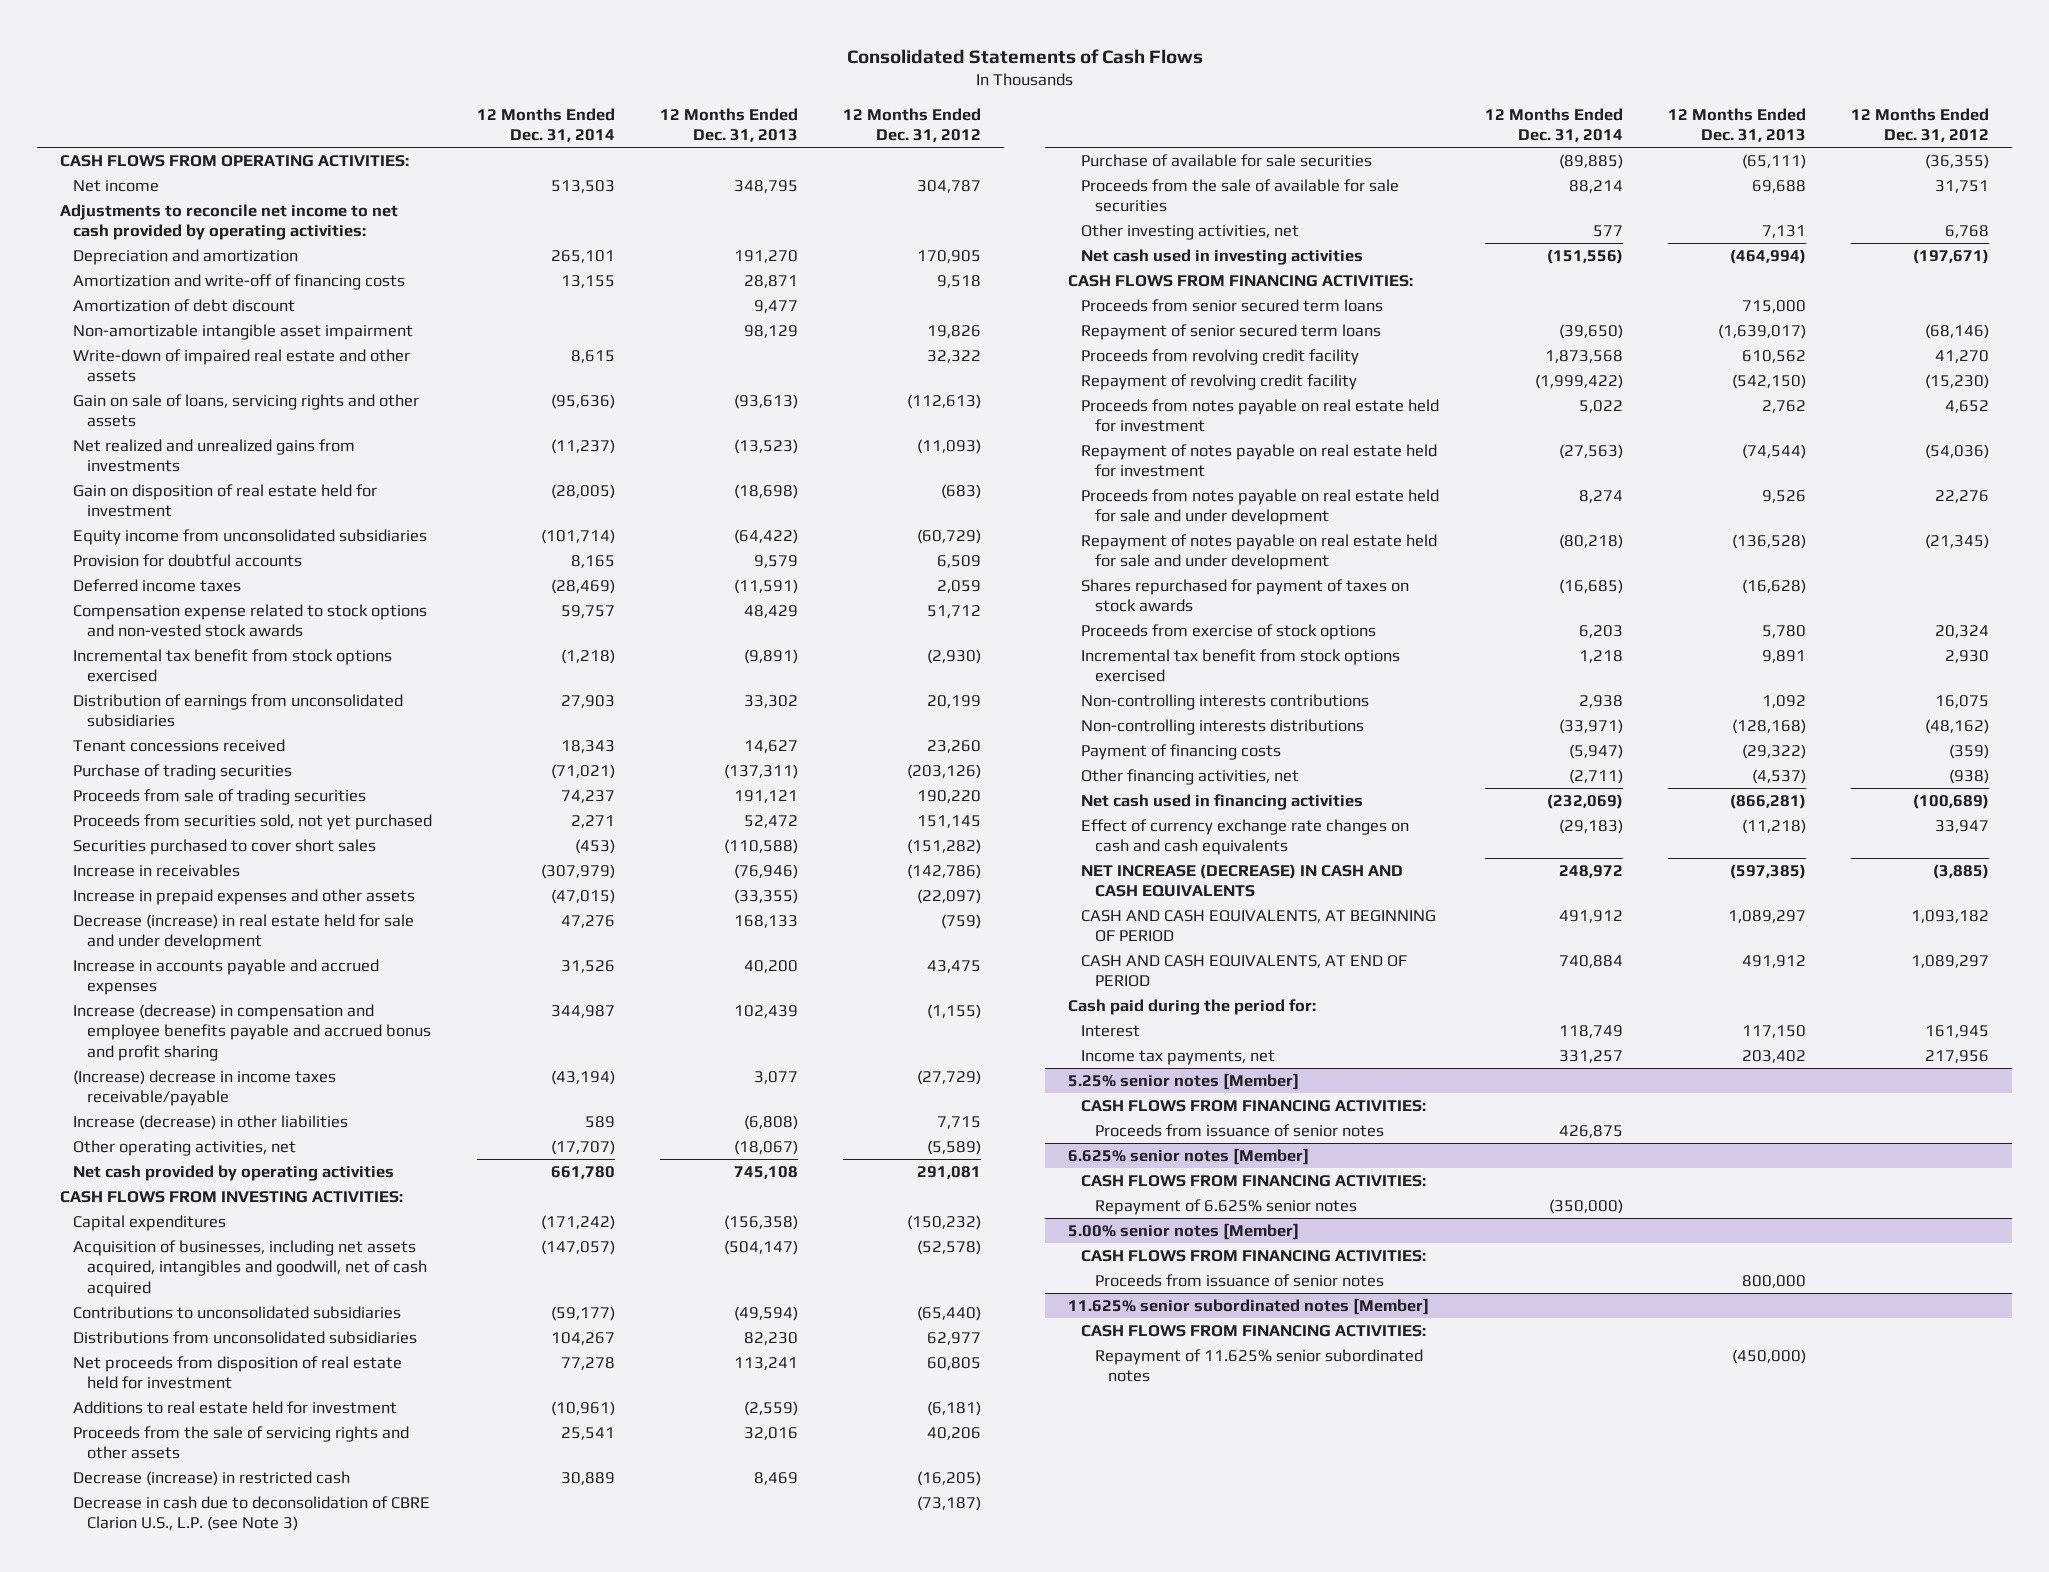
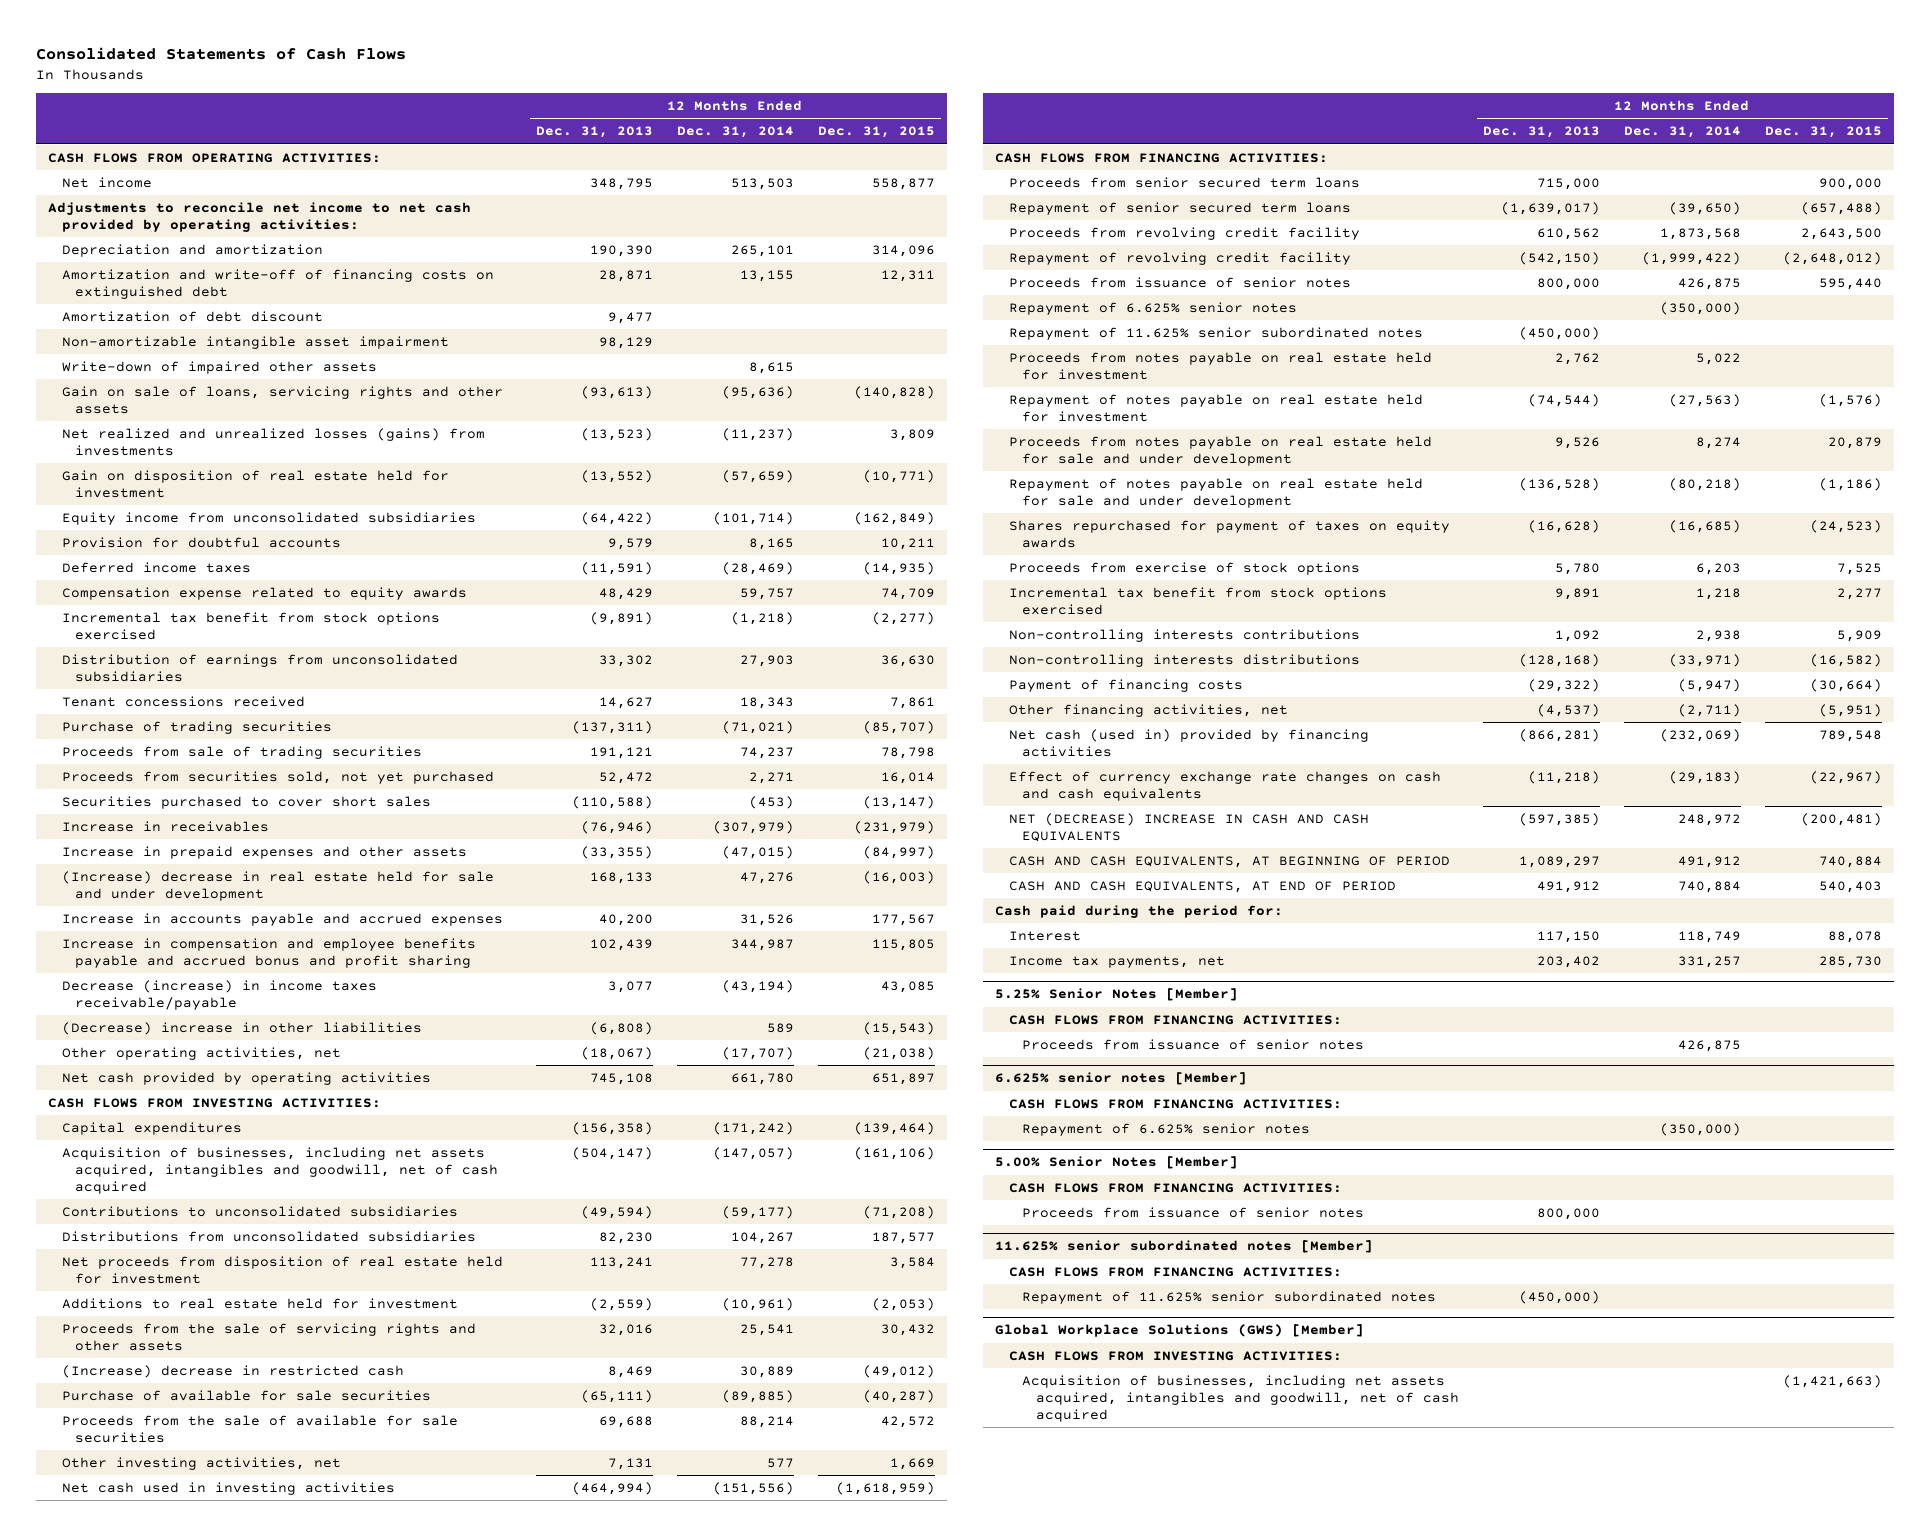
[843,107,982,142] 12 Months Ended Dec. 31, 2012 -> none
none -> [817,126,935,139] Dec. 31, 2015
[734,249,799,263] 191,270 -> [589,244,653,257] 190,390
[73,273,406,290] Amortization and write-off of financing costs -> [61,268,494,300] Amortization and write-off of financing costs on extinguished debt
[73,348,411,383] Write-down of impaired real estate and other assets -> [61,360,377,374] Write-down of impaired other assets
[73,438,356,473] Net realized and unrealized gains from investments -> [61,427,485,457] Net realized and unrealized losses (gains) from investments
[551,483,616,499] (28,005) -> [721,469,794,483] (57,659)
[734,483,799,499] (18,698) -> [580,469,653,483] (13,552)
[73,603,428,638] Compensation expense related to stock options and non-vested stock awards -> [61,586,467,600] Compensation expense related to equity awards
[73,913,415,951] Decrease (increase) in real estate held for sale and under development -> [61,870,494,902] (Increase) decrease in real estate held for sale and under development
[73,1003,431,1061] Increase (decrease) in compensation and employee benefits payable and accrued bonus and profit sharing -> [61,937,476,969] Increase in compensation and employee benefits payable and accrued bonus and profit sharing
[73,1069,337,1107] (Increase) decrease in income taxes receivable/payable -> [61,979,377,1011] Decrease (increase) in income taxes receivable/payable
[73,1114,349,1130] Increase (decrease) in other liabilities -> [61,1021,422,1035] (Decrease) increase in other liabilities
[73,1495,431,1532] Decrease in cash due to deconsolidation of CBRE Clarion U.S., L.P. (see Note 3) -> none
[73,1470,351,1486] Decrease (increase) in restricted cash -> [61,1364,404,1378] (Increase) decrease in restricted cash
none -> [1008,276,1351,288] Proceeds from issuance of senior notes
none -> [1008,301,1297,315] Repayment of 6.625% senior notes
none -> [1008,326,1423,340] Repayment of 11.625% senior subordinated notes
[1081,578,1410,613] Shares repurchased for payment of taxes on stock awards -> [1008,519,1450,549] Shares repurchased for payment of taxes on equity awards
[1081,793,1364,810] Net cash used in financing activities -> [1008,728,1369,758] Net cash (used in) provided by financing activities
[1081,863,1404,898] NET INCREASE (DECREASE) IN CASH AND CASH EQUIVALENTS -> [1008,812,1369,843] NET (DECREASE) INCREASE IN CASH AND CASH EQUIVALENTS
[1067,1072,1299,1090] 5.25% senior notes [Member] -> [995,988,1239,1002] 5.25% Senior Notes [Member]
[1067,1222,1299,1240] 5.00% senior notes [Member] -> [995,1156,1239,1170] 5.00% Senior Notes [Member]
none -> [995,1324,1365,1338] Global Workplace Solutions (GWS) [Member]
none -> [1008,1350,1342,1361] CASH FLOWS FROM INVESTING ACTIVITIES:
none -> [1022,1374,1459,1423] Acquisition of businesses, including net assets acquired, intangibles and goodwill, net of cash acquired

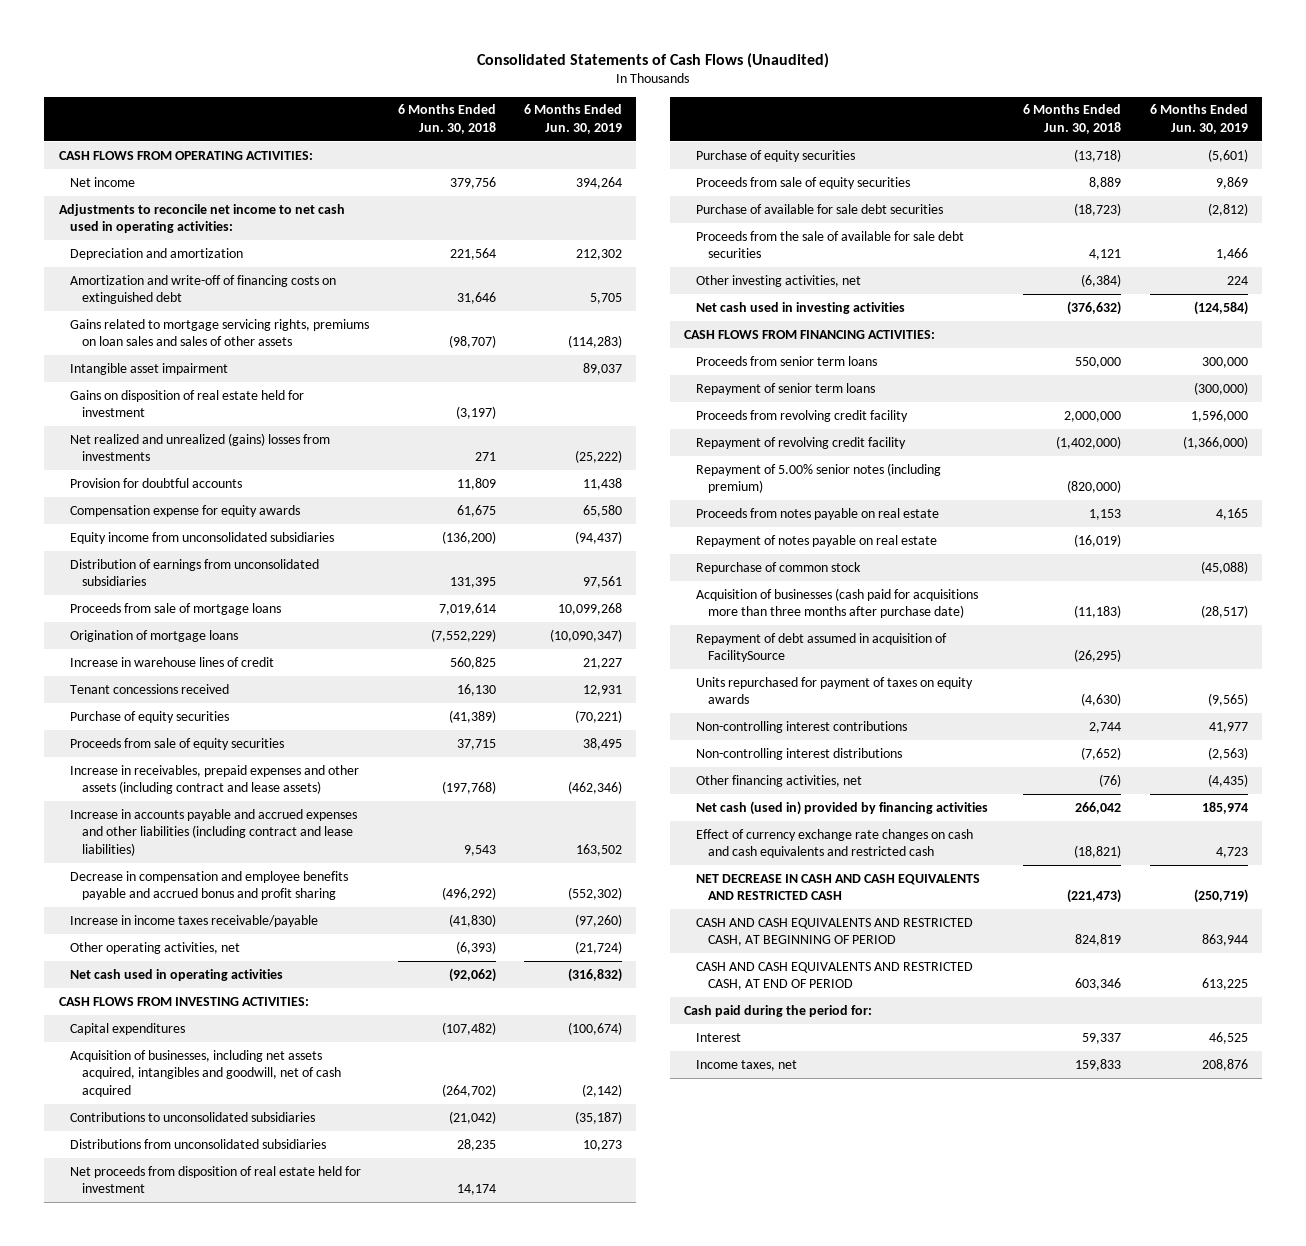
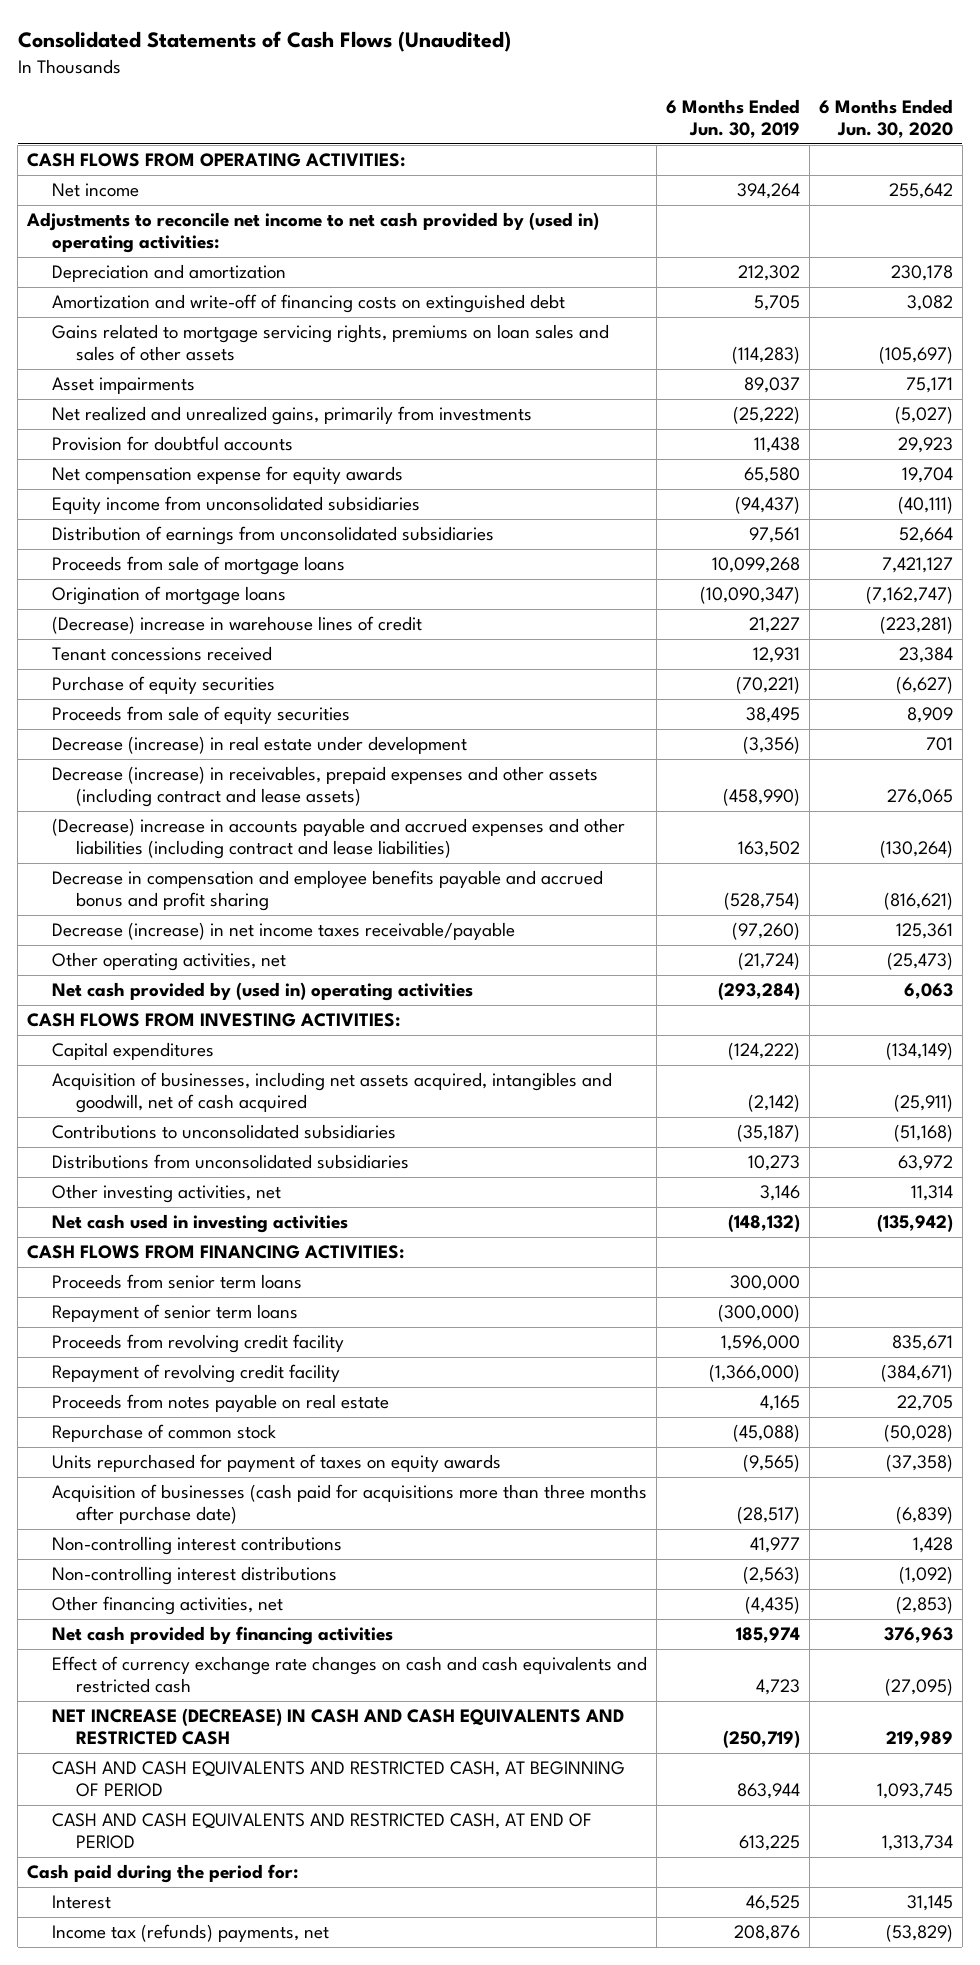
[397,104,496,134] 6 Months Ended Jun. 30, 2018 -> none
none -> [818,99,953,139] 6 Months Ended Jun. 30, 2020
[58,203,345,234] Adjustments to reconcile net income to net cash used in operating activities: -> [26,212,600,254] Adjustments to reconcile net income to net cash provided by (used in) operating activities:
[70,389,305,418] Gains on disposition of real estate held for investment -> none
[70,362,229,375] Intangible asset impairment -> [51,377,195,395] Asset impairments
[70,432,331,462] Net realized and unrealized (gains) losses from investments -> [51,406,532,426] Net realized and unrealized gains, primarily from investments
[70,504,301,517] Compensation expense for equity awards -> [51,466,403,485] Net compensation expense for equity awards
[70,656,275,667] Increase in warehouse lines of credit -> [51,616,422,635] (Decrease) increase in warehouse lines of credit
none -> [51,736,467,755] Decrease (increase) in real estate under development
[70,764,360,795] Increase in receivables, prepaid expenses and other assets (including contract and lease assets) -> [51,766,598,808] Decrease (increase) in receivables, prepaid expenses and other assets (including contract and lease assets)
[568,781,623,795] (462,346) -> [722,788,800,807] (458,990)
[70,808,358,856] Increase in accounts payable and accrued expenses and other liabilities (including contract and lease liabilities) -> [51,818,625,860] (Decrease) increase in accounts payable and accrued expenses and other liabilities (including contract and lease liabilities)
[568,887,623,901] (552,302) -> [723,892,800,911] (528,754)
[70,914,319,927] Increase in income taxes receivable/payable -> [51,922,515,941] Decrease (increase) in net income taxes receivable/payable
[70,968,284,981] Net cash used in operating activities -> [51,982,473,1002] Net cash provided by (used in) operating activities
[568,967,623,982] (316,832) -> [717,982,800,1001] (293,284)
[568,1021,623,1035] (100,674) -> [727,1042,800,1061] (124,222)
[70,1165,362,1194] Net proceeds from disposition of real estate held for investment -> none
[695,149,855,162] Purchase of equity securities -> none
[695,176,910,189] Proceeds from sale of equity securities -> none
[695,203,943,214] Purchase of available for sale debt securities -> none
[695,230,964,259] Proceeds from the sale of available for sale debt securities -> none
[1226,275,1248,285] 224 -> [759,1185,800,1202] 3,146
[1193,300,1248,315] (124,584) -> [727,1214,800,1233] (148,132)
[695,462,941,494] Repayment of 5.00% senior notes (including premium) -> none
[695,534,937,547] Repayment of notes payable on real estate -> none
[695,632,947,663] Repayment of debt assumed in acquisition of FacilitySource -> none
[695,587,978,619] Acquisition of businesses (cash paid for acquisitions more than three months after purchase date) -> [51,1484,647,1525] Acquisition of businesses (cash paid for acquisitions more than three months after purchase date)
[695,800,988,815] Net cash (used in) provided by financing activities -> [51,1626,393,1646] Net cash provided by financing activities
[695,873,980,901] NET DECREASE IN CASH AND CASH EQUIVALENTS AND RESTRICTED CASH -> [51,1708,624,1746] NET INCREASE (DECREASE) IN CASH AND CASH EQUIVALENTS AND RESTRICTED CASH
[695,1059,797,1071] Income taxes, net -> [51,1924,329,1943] Income tax (refunds) payments, net

